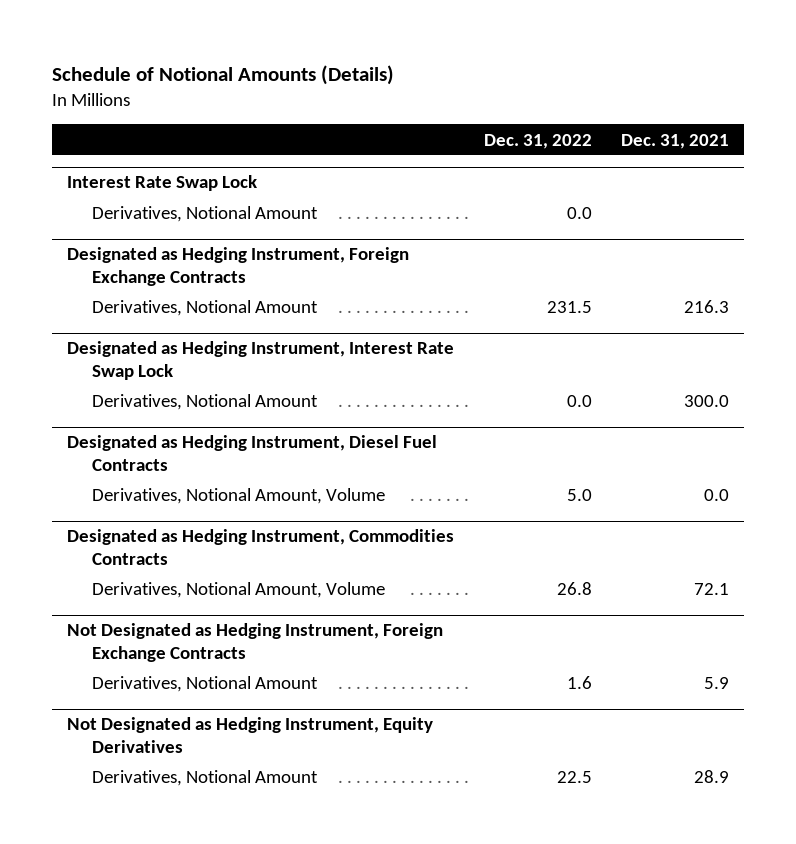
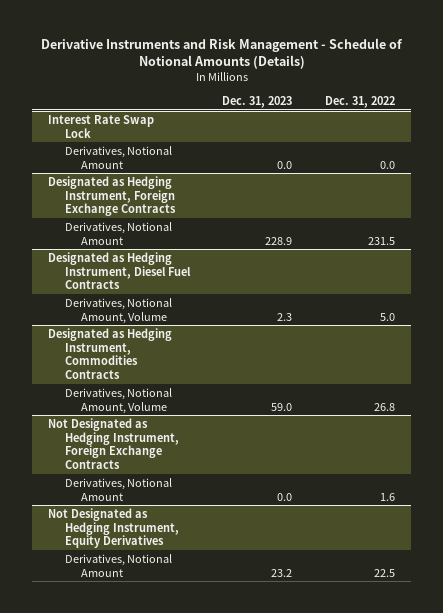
[52,64,395,85] Schedule of Notional Amounts (Details) -> [40,38,403,70] Derivative Instruments and Risk Management - Schedule of Notional Amounts (Details)
[621,133,730,149] Dec. 31, 2021 -> none
none -> [222,96,293,109] Dec. 31, 2023
[67,341,455,381] Designated as Hedging Instrument, Interest Rate Swap Lock -> none
[91,394,318,411] Derivatives, Notional Amount -> none

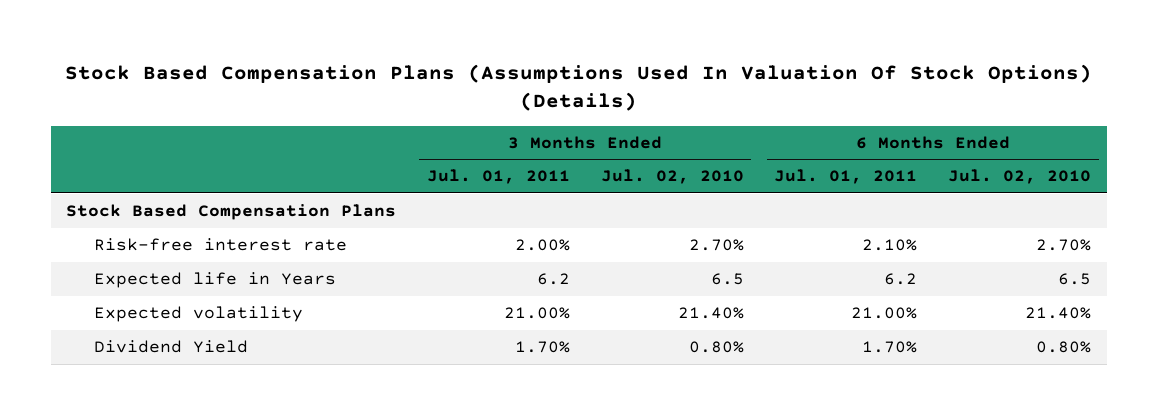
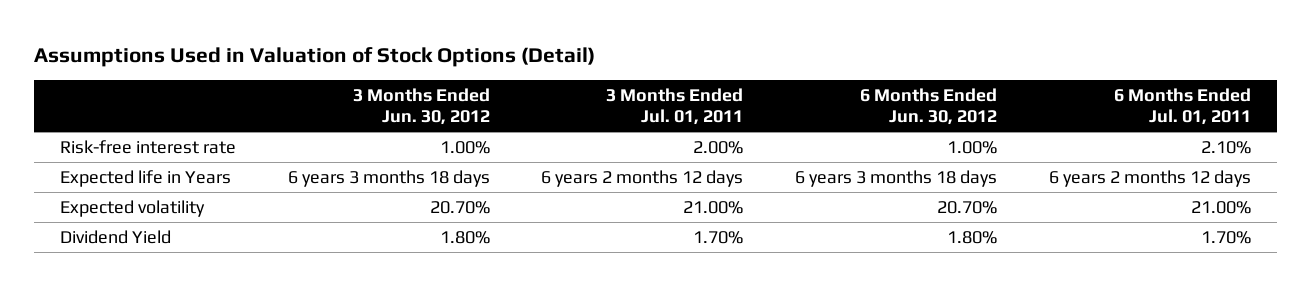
[64,64,1092,112] Stock Based Compensation Plans (Assumptions Used In Valuation Of Stock Options) (Details) -> [33,46,595,67] Assumptions Used in Valuation of Stock Options (Detail)
[600,169,744,185] Jul. 02, 2010 -> none
[948,169,1092,185] Jul. 02, 2010 -> none
none -> [352,87,490,126] 3 Months Ended Jun. 30, 2012
none -> [860,87,998,126] 6 Months Ended Jun. 30, 2012
[66,204,397,221] Stock Based Compensation Plans -> none
[536,273,570,286] 6.2 -> [541,169,744,187] 6 years 2 months 12 days
[884,273,918,286] 6.2 -> [1049,169,1252,187] 6 years 2 months 12 days

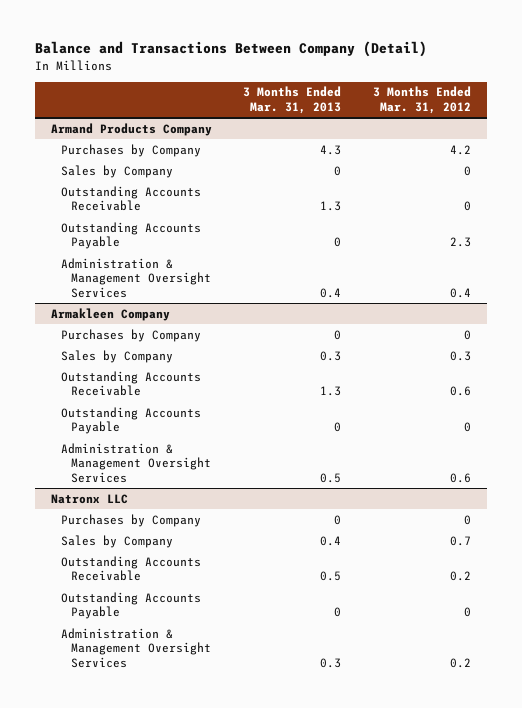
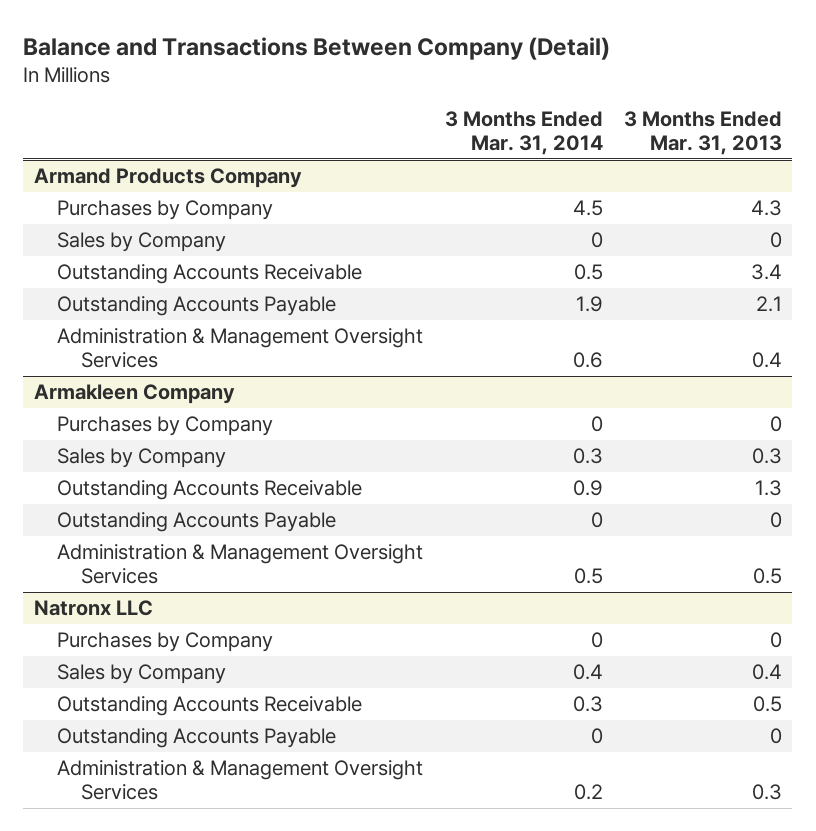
[373,86,472,114] 3 Months Ended Mar. 31, 2012 -> none
none -> [444,110,603,156] 3 Months Ended Mar. 31, 2014
[320,201,342,212] 1.3 -> [750,264,782,281] 3.4
[334,237,342,248] 0 -> [755,296,782,313] 2.1

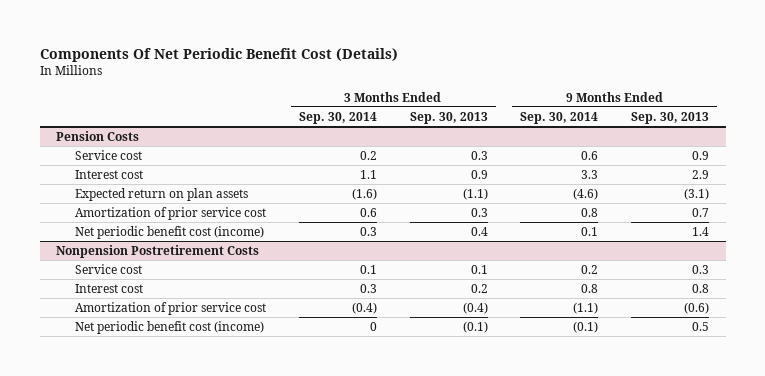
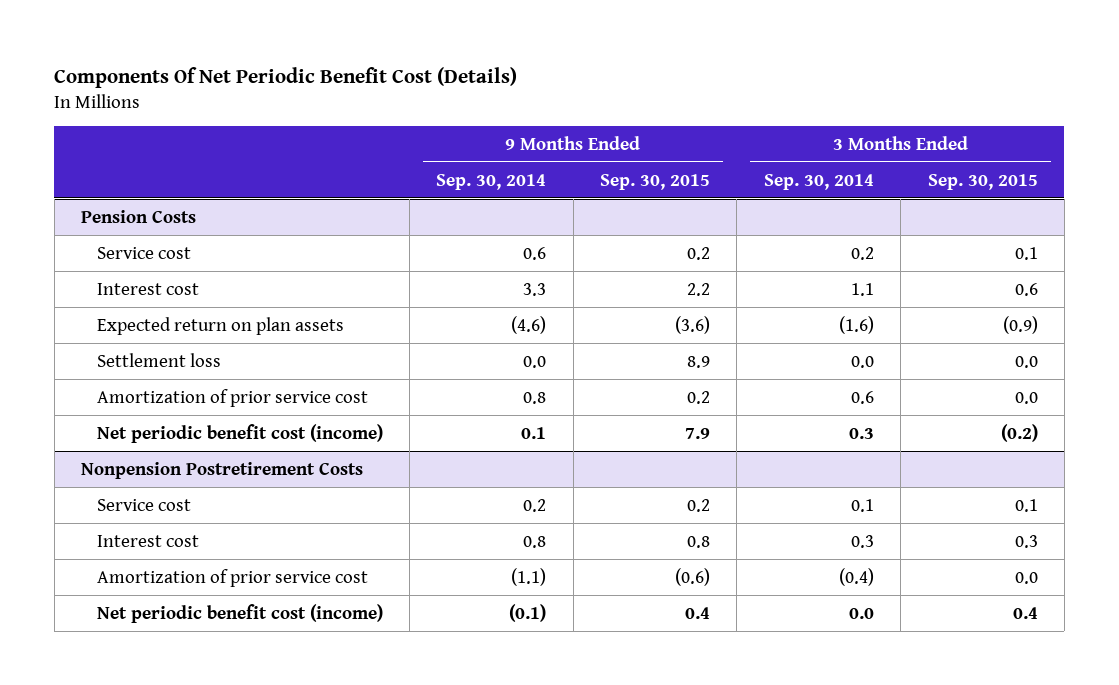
[409,112,488,125] Sep. 30, 2013 -> none
[631,112,710,125] Sep. 30, 2013 -> none
none -> [600,173,711,190] Sep. 30, 2015
none -> [927,173,1038,190] Sep. 30, 2015
none -> [96,352,221,367] Settlement loss
[369,322,377,332] 0 -> [848,607,874,619] 0.0

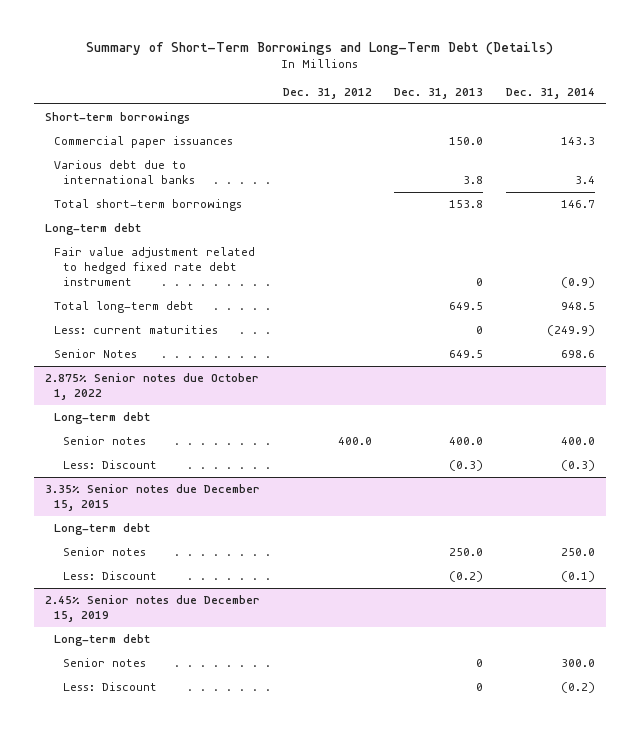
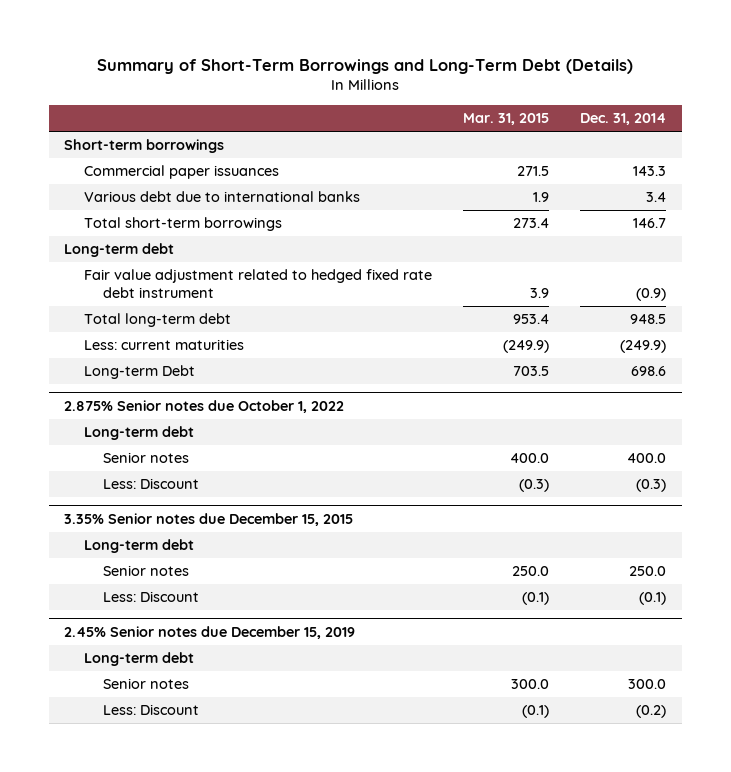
[282,87,372,99] Dec. 31, 2012 -> none
[394,87,484,99] Dec. 31, 2013 -> none
none -> [462,113,549,126] Mar. 31, 2015
[53,349,137,359] Senior Notes -> [83,365,195,380] Long-term Debt

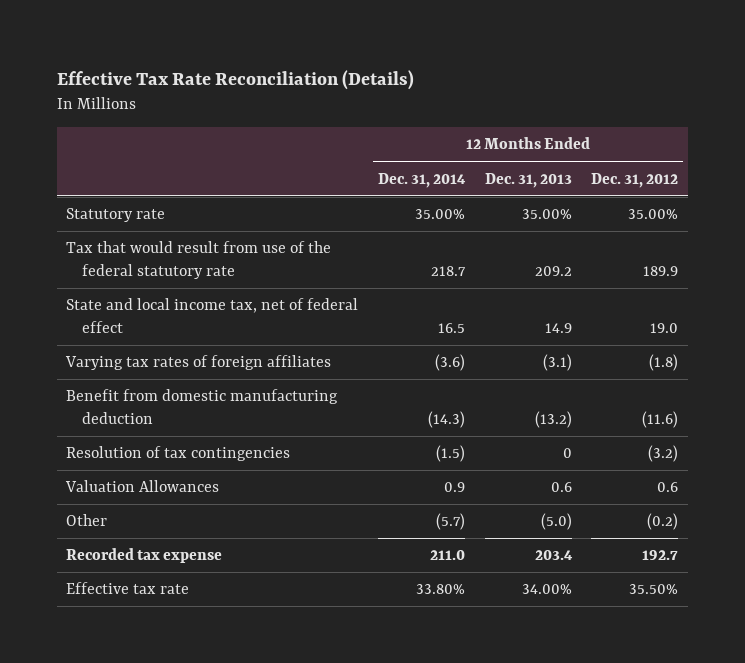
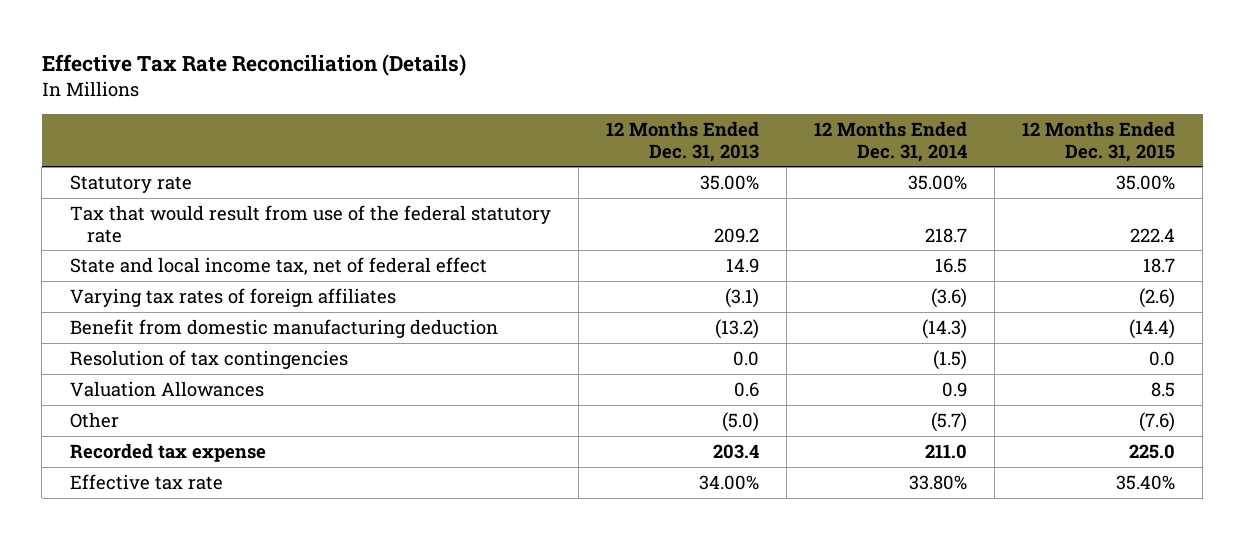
[591,172,679,188] Dec. 31, 2012 -> none
none -> [1022,120,1176,162] 12 Months Ended Dec. 31, 2015
[562,448,572,459] 0 -> [732,350,759,366] 0.0

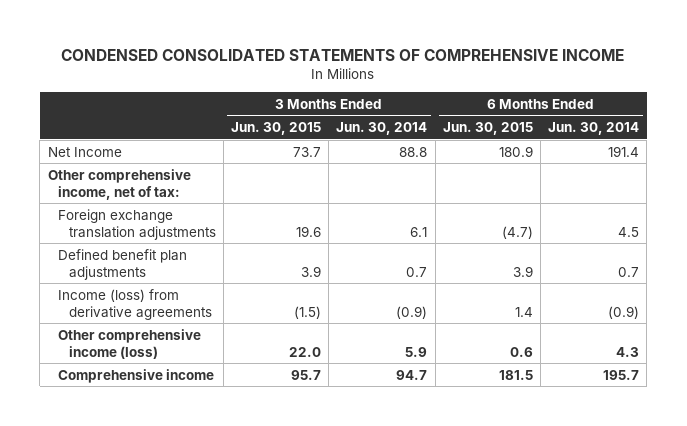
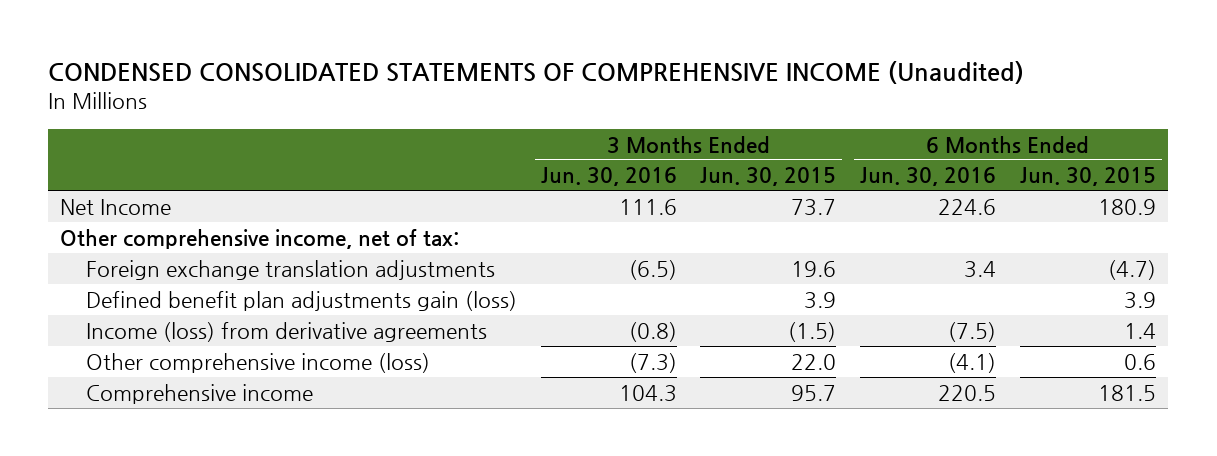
[61,48,625,61] CONDENSED CONSOLIDATED STATEMENTS OF COMPREHENSIVE INCOME -> [48,61,1025,85] CONDENSED CONSOLIDATED STATEMENTS OF COMPREHENSIVE INCOME (Unaudited)
[336,121,428,135] Jun. 30, 2014 -> none
[548,121,640,135] Jun. 30, 2014 -> none
none -> [540,167,677,187] Jun. 30, 2016
none -> [860,167,997,187] Jun. 30, 2016
[58,248,188,280] Defined benefit plan adjustments -> [85,290,517,311] Defined benefit plan adjustments gain (loss)

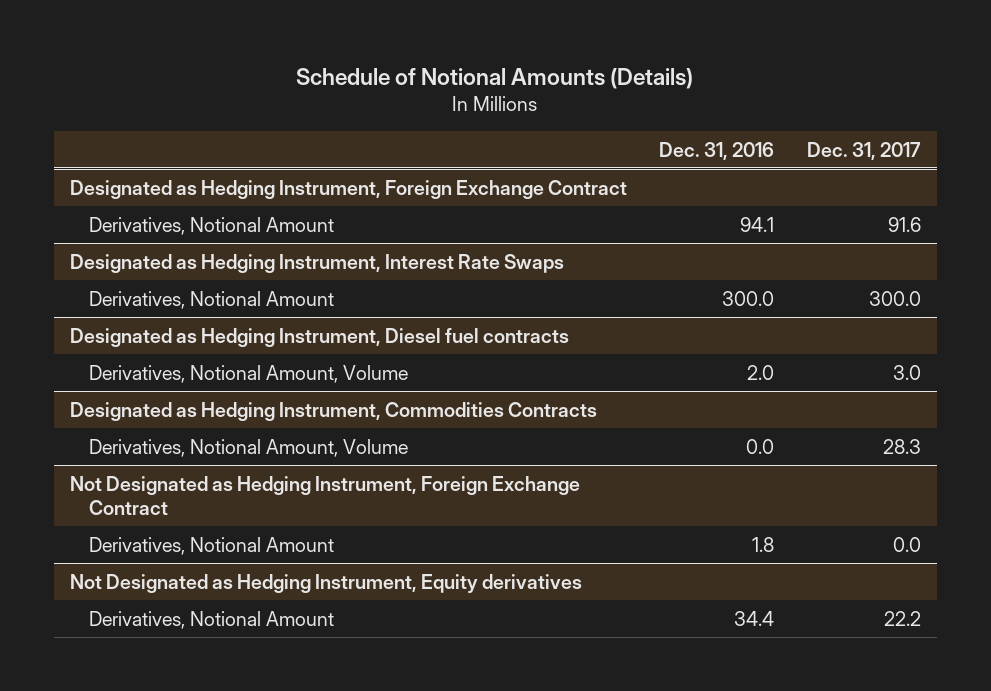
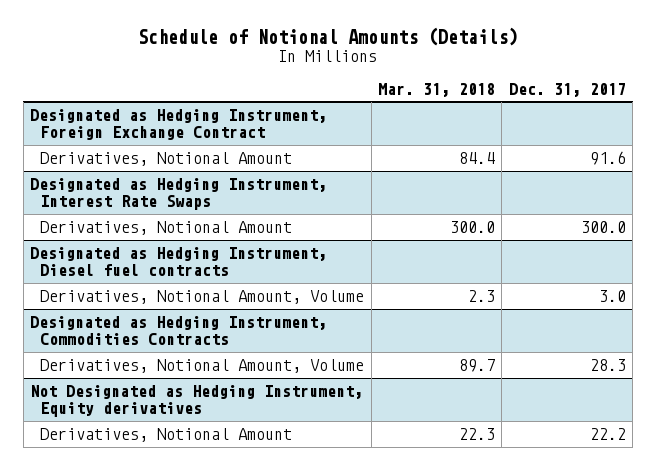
[659,141,775,160] Dec. 31, 2016 -> none
none -> [378,82,496,97] Mar. 31, 2018
[70,475,581,515] Not Designated as Hedging Instrument, Foreign Exchange Contract -> none
[88,536,334,555] Derivatives, Notional Amount -> none

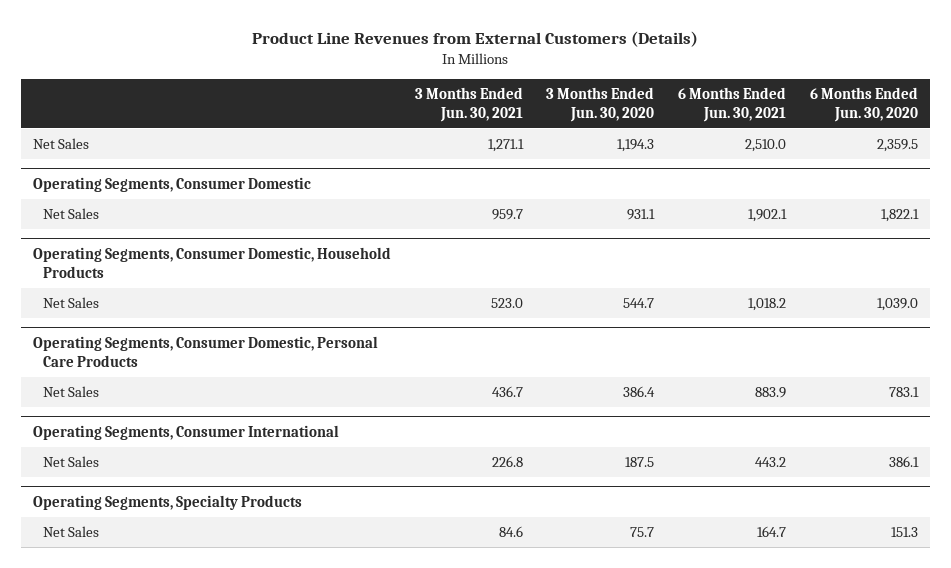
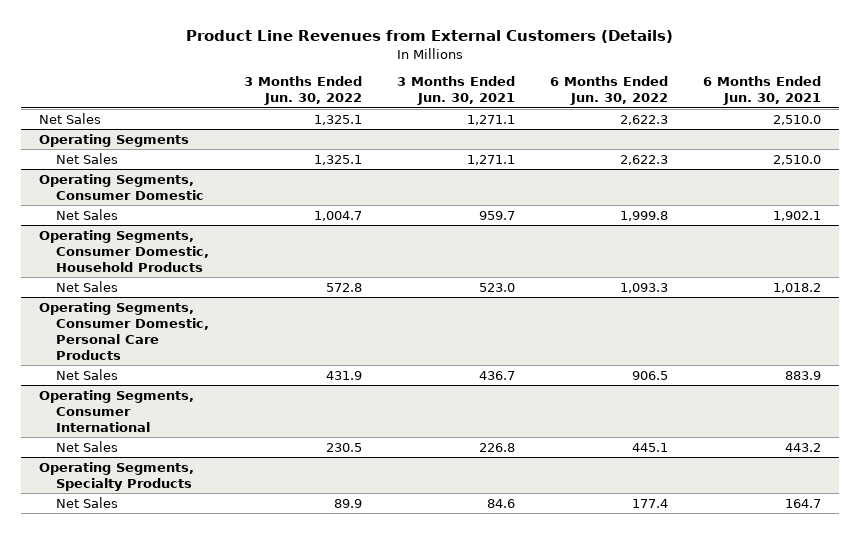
[546,86,655,122] 3 Months Ended Jun. 30, 2020 -> none
[809,86,918,122] 6 Months Ended Jun. 30, 2020 -> none
none -> [244,76,363,106] 3 Months Ended Jun. 30, 2022
none -> [550,76,669,106] 6 Months Ended Jun. 30, 2022
none -> [38,133,189,147] Operating Segments
none -> [56,152,119,164] Net Sales

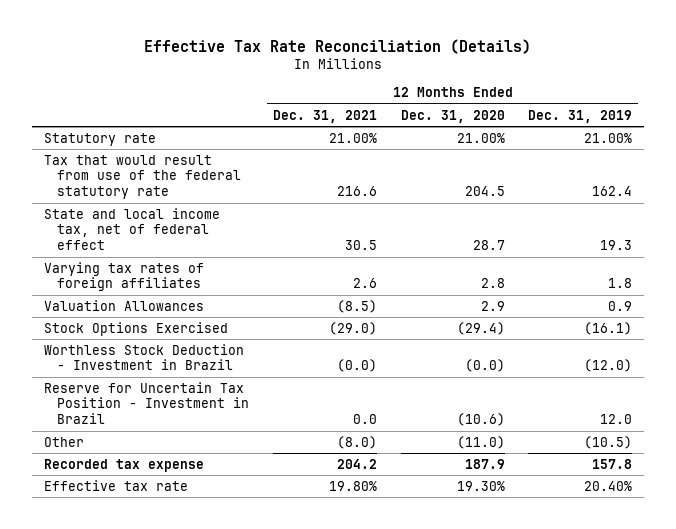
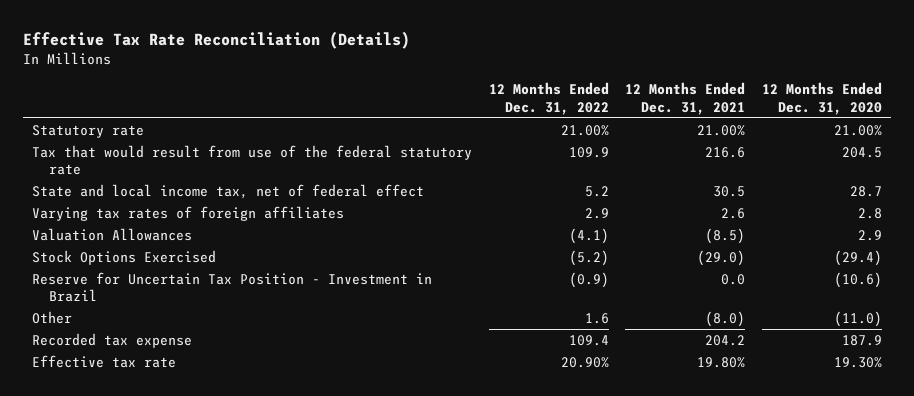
[528,109,633,123] Dec. 31, 2019 -> none
none -> [488,82,609,115] 12 Months Ended Dec. 31, 2022
[44,343,245,371] Worthless Stock Deduction - Investment in Brazil -> none

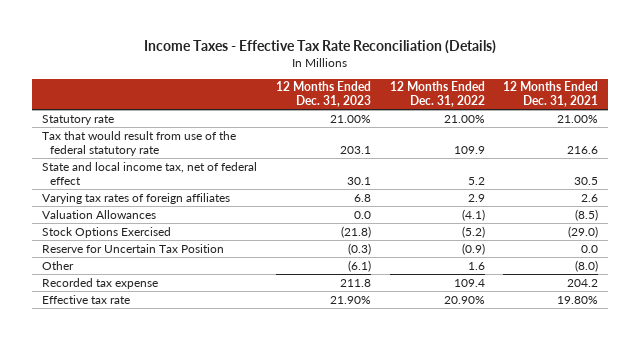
[23,31,411,50] Effective Tax Rate Reconciliation (Details) -> [144,39,497,54] Income Taxes - Effective Tax Rate Reconciliation (Details)
[762,82,883,115] 12 Months Ended Dec. 31, 2020 -> none
none -> [275,81,371,108] 12 Months Ended Dec. 31, 2023
[31,271,432,303] Reserve for Uncertain Tax Position - Investment in Brazil -> [41,243,224,253] Reserve for Uncertain Tax Position

